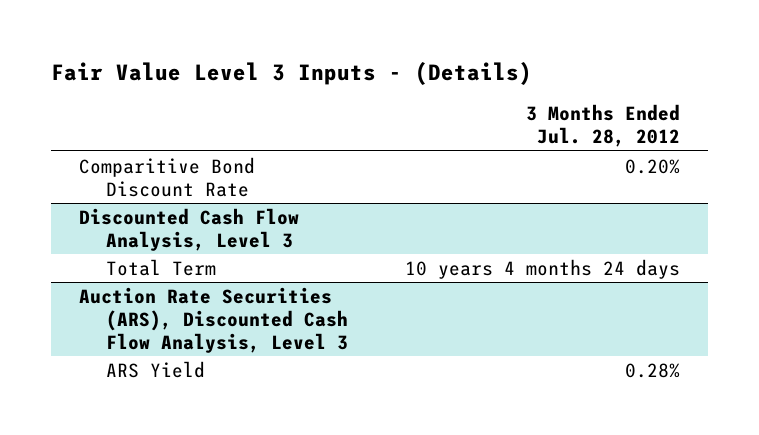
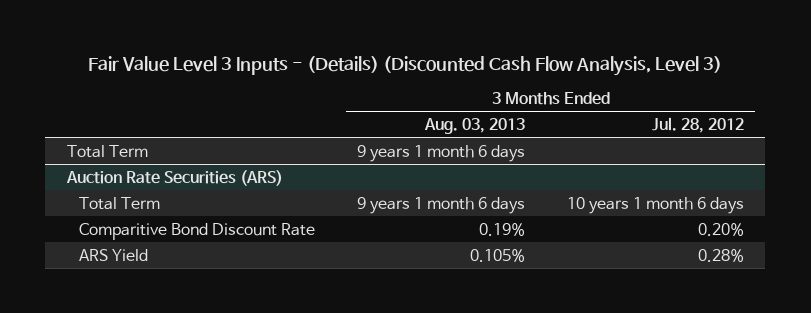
[50,62,532,86] Fair Value Level 3 Inputs - (Details) -> [88,56,723,77] Fair Value Level 3 Inputs - (Details) (Discounted Cash Flow Analysis, Level 3)
none -> [423,118,525,135] Aug. 03, 2013
none -> [66,144,148,158] Total Term
none -> [65,169,283,186] Auction Rate Securities (ARS)
none -> [78,196,160,210] Total Term
[79,207,300,251] Discounted Cash Flow Analysis, Level 3 -> none
[106,258,217,276] Total Term -> none
[79,286,349,353] Auction Rate Securities (ARS), Discounted Cash Flow Analysis, Level 3 -> none

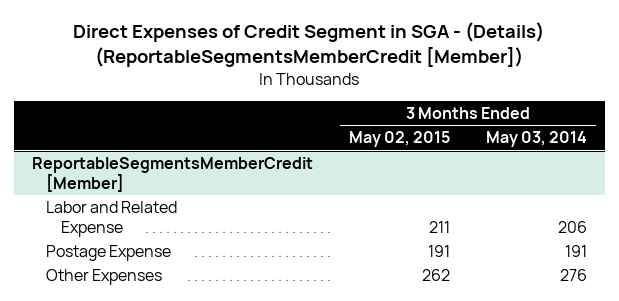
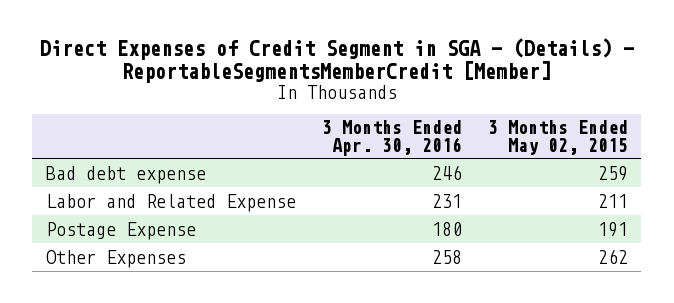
[73,22,545,68] Direct Expenses of Credit Segment in SGA - (Details) (ReportableSegmentsMemberCredit [Member]) -> [39,37,634,83] Direct Expenses of Credit Segment in SGA - (Details) - ReportableSegmentsMemberCredit [Member]
[486,131,588,148] May 03, 2014 -> none
none -> [321,120,462,156] 3 Months Ended Apr. 30, 2016
[31,157,313,192] ReportableSegmentsMemberCredit [Member] -> none
none -> [45,165,206,184] Bad debt expense

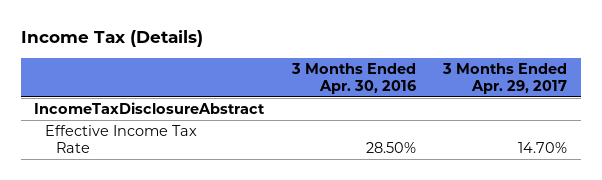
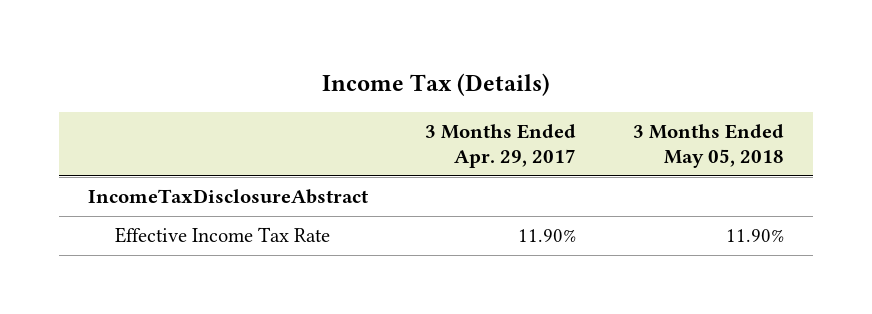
[290,63,416,95] 3 Months Ended Apr. 30, 2016 -> none
none -> [632,124,784,168] 3 Months Ended May 05, 2018
[518,141,568,153] 14.70% -> [517,229,576,243] 11.90%

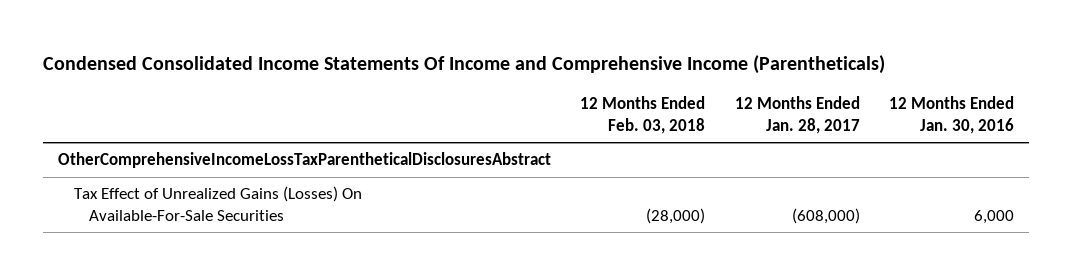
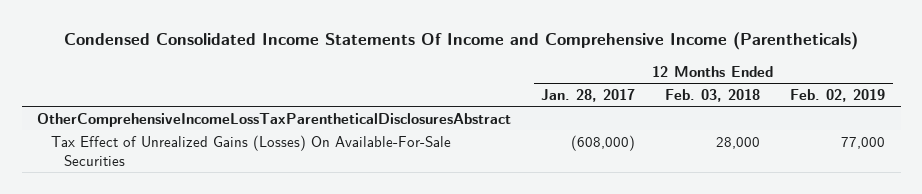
[888,96,1014,134] 12 Months Ended Jan. 30, 2016 -> none
none -> [790,88,886,102] Feb. 02, 2019
[646,208,706,225] (28,000) -> [716,136,761,149] 28,000

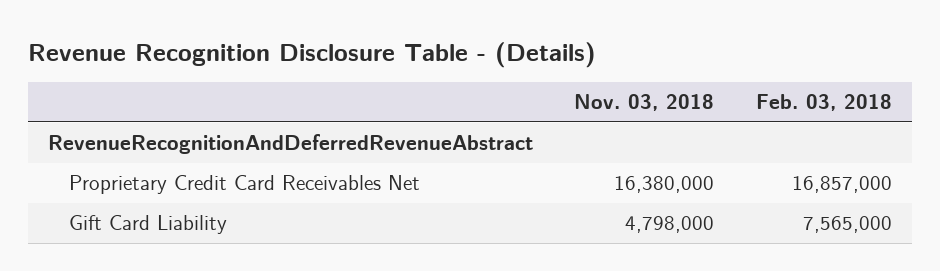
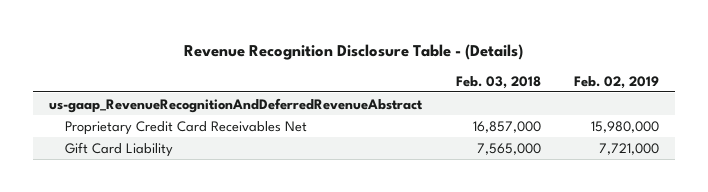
[574,94,715,112] Nov. 03, 2018 -> none
none -> [573,75,659,89] Feb. 02, 2019
[48,134,534,155] RevenueRecognitionAndDeferredRevenueAbstract -> [49,97,424,113] us-gaap_RevenueRecognitionAndDeferredRevenueAbstract

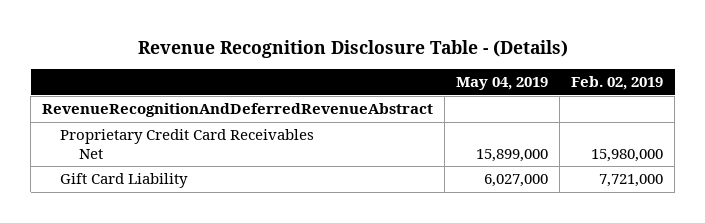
[455,75,541,89] Feb. 03, 2018 -> none
none -> [456,77,549,91] May 04, 2019
[49,97,424,113] us-gaap_RevenueRecognitionAndDeferredRevenueAbstract -> [42,103,434,118] RevenueRecognitionAndDeferredRevenueAbstract

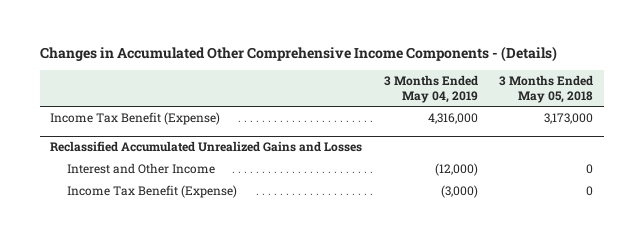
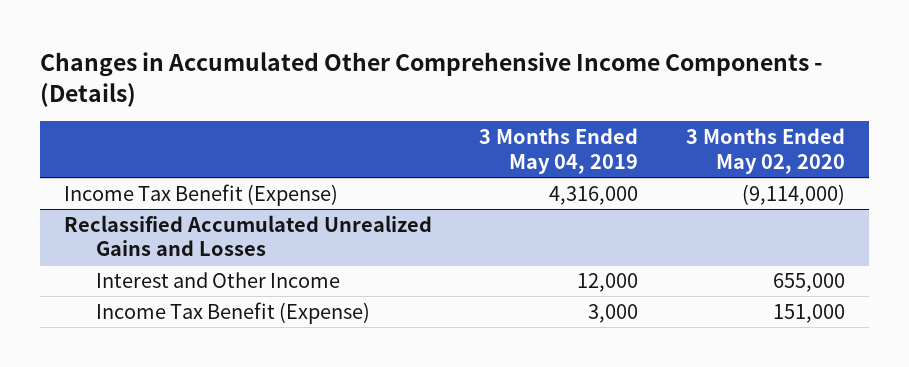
[499,75,594,103] 3 Months Ended May 05, 2018 -> none
none -> [685,128,845,174] 3 Months Ended May 02, 2020
[434,163,478,177] (12,000) -> [577,272,639,292] 12,000
[440,185,478,199] (3,000) -> [588,303,639,323] 3,000

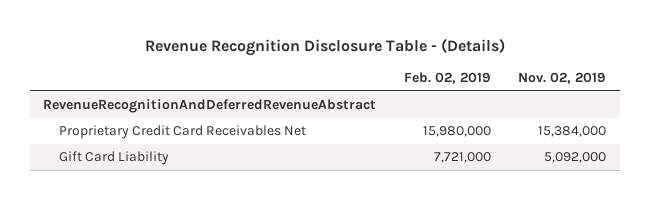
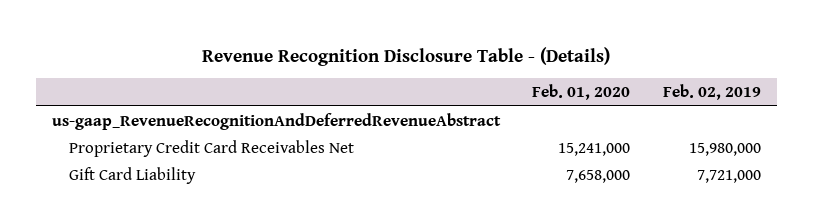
[518,72,607,85] Nov. 02, 2019 -> none
none -> [532,84,631,101] Feb. 01, 2020
[43,99,377,114] RevenueRecognitionAndDeferredRevenueAbstract -> [52,112,502,130] us-gaap_RevenueRecognitionAndDeferredRevenueAbstract

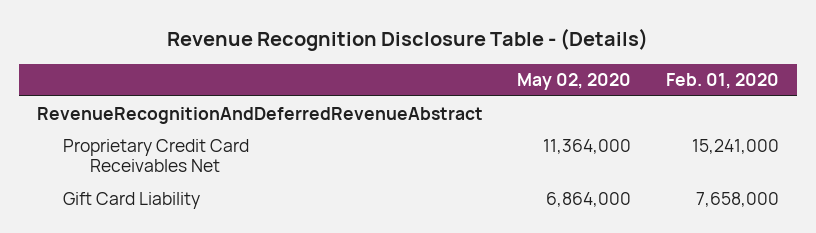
[662,84,761,101] Feb. 02, 2019 -> none
none -> [517,73,632,91] May 02, 2020
[52,112,502,130] us-gaap_RevenueRecognitionAndDeferredRevenueAbstract -> [36,106,483,124] RevenueRecognitionAndDeferredRevenueAbstract

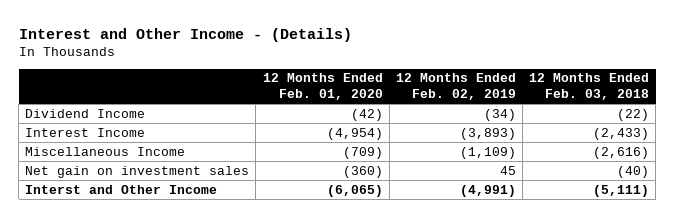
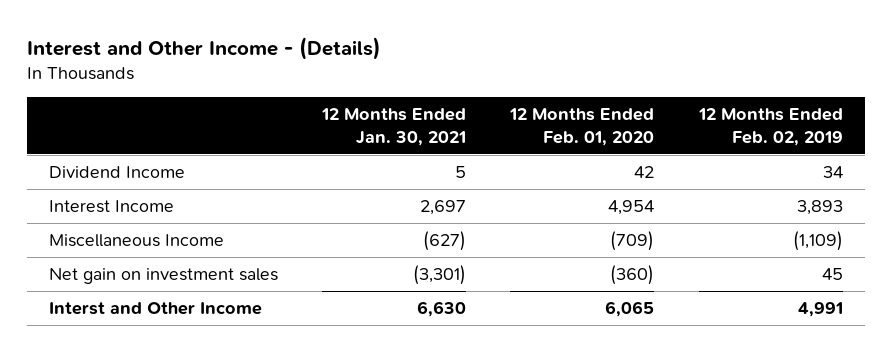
[529,73,650,100] 12 Months Ended Feb. 03, 2018 -> none
none -> [321,108,467,146] 12 Months Ended Jan. 30, 2021
[350,108,383,121] (42) -> [634,166,655,179] 42
[483,108,516,121] (34) -> [822,166,843,179] 34
[326,127,383,140] (4,954) -> [608,200,655,216] 4,954
[459,127,516,140] (3,893) -> [796,200,843,216] 3,893
[326,184,383,197] (6,065) -> [605,301,655,318] 6,065
[459,184,516,197] (4,991) -> [797,302,843,318] 4,991

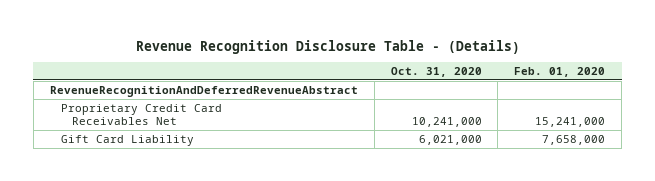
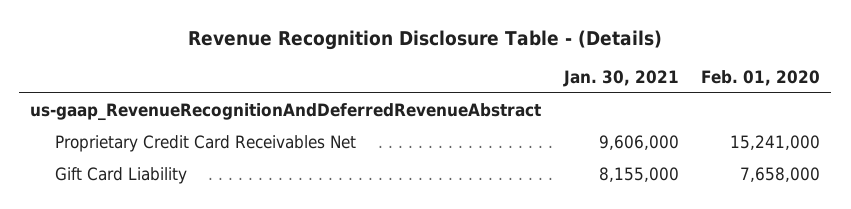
[390,66,482,77] Oct. 31, 2020 -> none
none -> [562,69,679,87] Jan. 30, 2021
[49,85,358,97] RevenueRecognitionAndDeferredRevenueAbstract -> [30,102,542,121] us-gaap_RevenueRecognitionAndDeferredRevenueAbstract

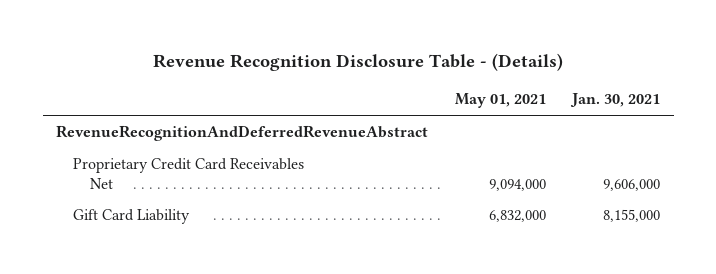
[701,69,821,86] Feb. 01, 2020 -> none
none -> [454,93,546,109] May 01, 2021
[30,102,542,121] us-gaap_RevenueRecognitionAndDeferredRevenueAbstract -> [55,125,428,142] RevenueRecognitionAndDeferredRevenueAbstract

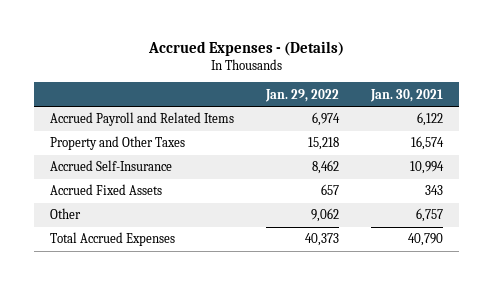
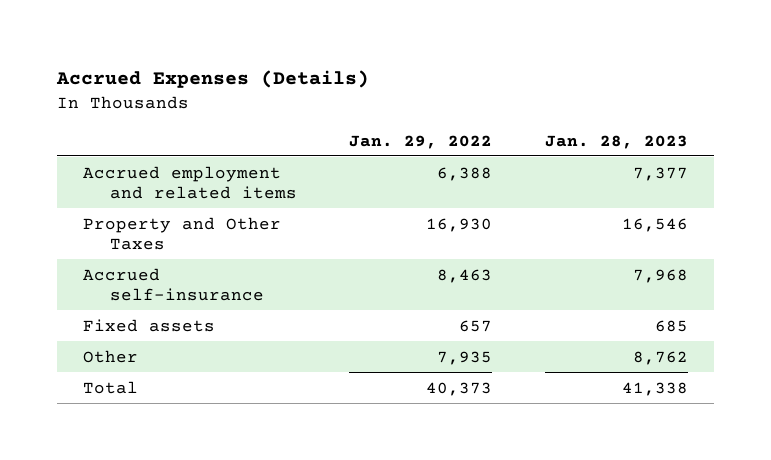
[147,41,344,57] Accrued Expenses - (Details) -> [55,69,369,88] Accrued Expenses (Details)
[370,88,444,102] Jan. 30, 2021 -> none
none -> [544,134,688,149] Jan. 28, 2023
[49,112,234,127] Accrued Payroll and Related Items -> [82,165,297,200] Accrued employment and related items
[312,112,341,127] 6,974 -> [437,166,493,181] 6,388
[308,137,340,151] 15,218 -> [426,217,493,232] 16,930
[49,160,172,172] Accrued Self-Insurance -> [82,267,264,302] Accrued self-insurance
[312,160,340,175] 8,462 -> [437,268,493,283] 8,463
[49,184,162,196] Accrued Fixed Assets -> [82,318,215,332] Fixed assets
[311,208,340,223] 9,062 -> [437,350,493,365] 7,935
[49,232,175,247] Total Accrued Expenses -> [82,380,138,394] Total

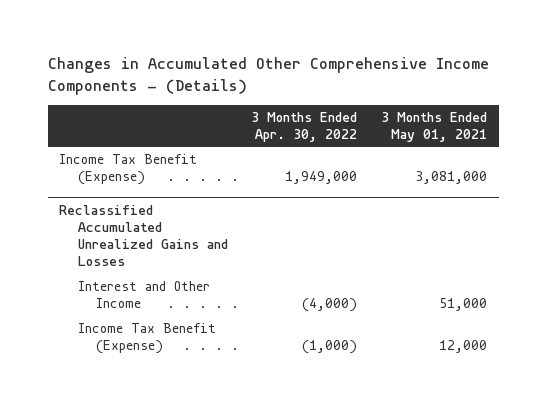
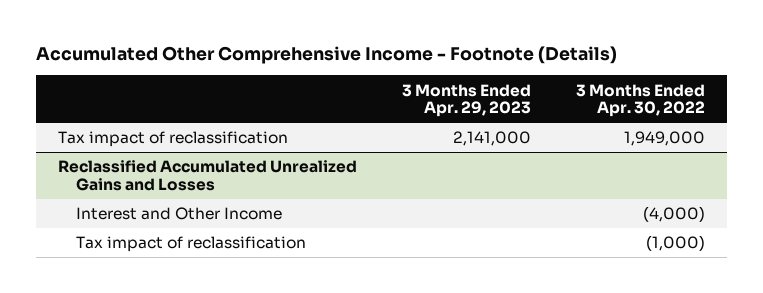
[47,57,489,95] Changes in Accumulated Other Comprehensive Income Components - (Details) -> [36,46,618,65] Accumulated Other Comprehensive Income - Footnote (Details)
[380,111,487,142] 3 Months Ended May 01, 2021 -> none
none -> [401,83,531,118] 3 Months Ended Apr. 29, 2023
[59,153,198,186] Income Tax Benefit (Expense) -> [58,131,289,148] Tax impact of reclassification
[77,322,216,355] Income Tax Benefit (Expense) -> [75,236,306,253] Tax impact of reclassification

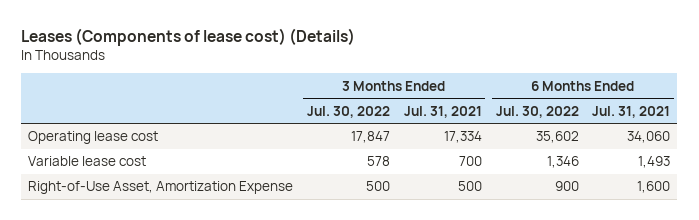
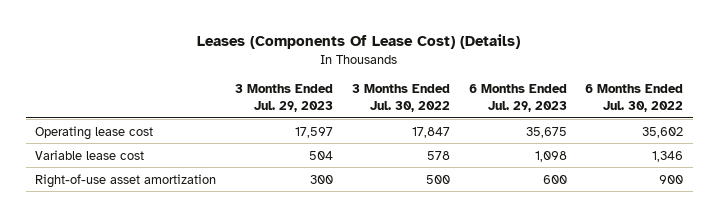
[21,27,356,46] Leases (Components of lease cost) (Details) -> [197,34,521,50] Leases (Components Of Lease Cost) (Details)
[403,105,482,118] Jul. 31, 2021 -> none
[592,105,671,118] Jul. 31, 2021 -> none
none -> [235,84,334,112] 3 Months Ended Jul. 29, 2023
none -> [468,84,567,112] 6 Months Ended Jul. 29, 2023
[28,181,294,195] Right-of-Use Asset, Amortization Expense -> [35,173,217,188] Right-of-use asset amortization

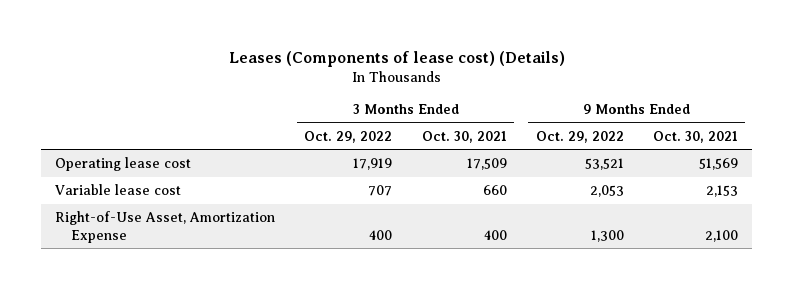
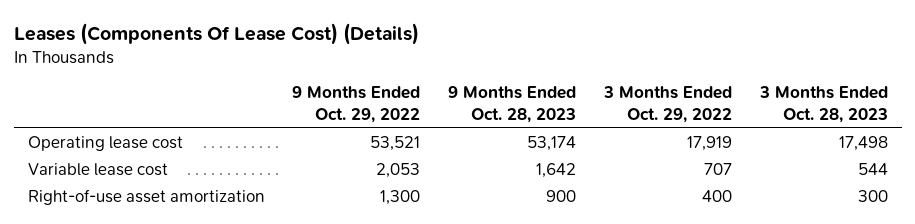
[228,50,565,67] Leases (Components of lease cost) (Details) -> [13,22,419,45] Leases (Components Of Lease Cost) (Details)
[421,130,507,143] Oct. 30, 2021 -> none
[652,130,738,143] Oct. 30, 2021 -> none
none -> [448,86,577,124] 9 Months Ended Oct. 28, 2023
none -> [758,86,888,124] 3 Months Ended Oct. 28, 2023
[55,211,276,243] Right-of-Use Asset, Amortization Expense -> [27,189,265,206] Right-of-use asset amortization

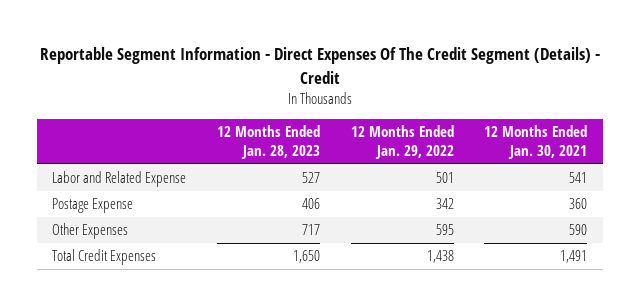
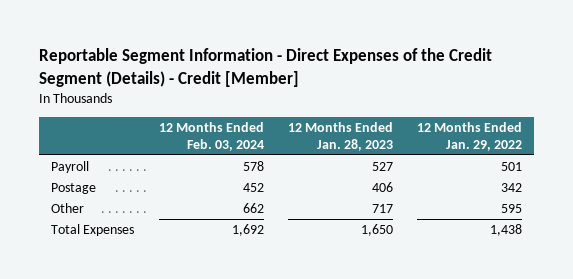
[39,47,600,84] Reportable Segment Information - Direct Expenses Of The Credit Segment (Details) - Credit -> [39,48,493,87] Reportable Segment Information - Direct Expenses of the Credit Segment (Details) - Credit [Member]
[484,125,588,160] 12 Months Ended Jan. 30, 2021 -> none
none -> [158,122,264,152] 12 Months Ended Feb. 03, 2024
[52,171,187,188] Labor and Related Expense -> [51,161,90,174] Payroll
[52,198,134,214] Postage Expense -> [51,183,97,195] Postage
[52,223,129,240] Other Expenses -> [51,203,85,214] Other
[52,249,157,266] Total Credit Expenses -> [51,224,135,237] Total Expenses

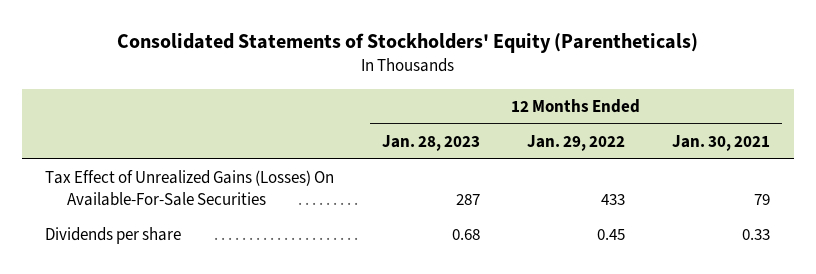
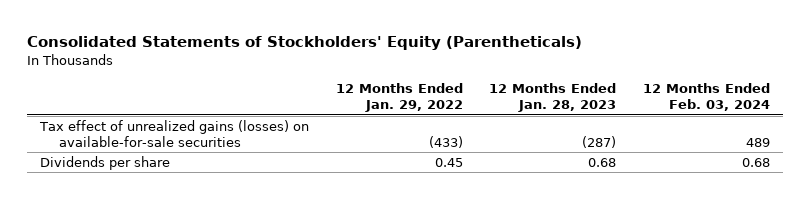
[672,134,771,151] Jan. 30, 2021 -> none
none -> [642,83,770,112] 12 Months Ended Feb. 03, 2024
[45,170,335,207] Tax Effect of Unrealized Gains (Losses) On Available-For-Sale Securities -> [38,119,309,148] Tax effect of unrealized gains (losses) on available-for-sale securities
[455,194,480,206] 287 -> [582,136,617,149] (287)
[600,194,625,206] 433 -> [428,136,463,149] (433)

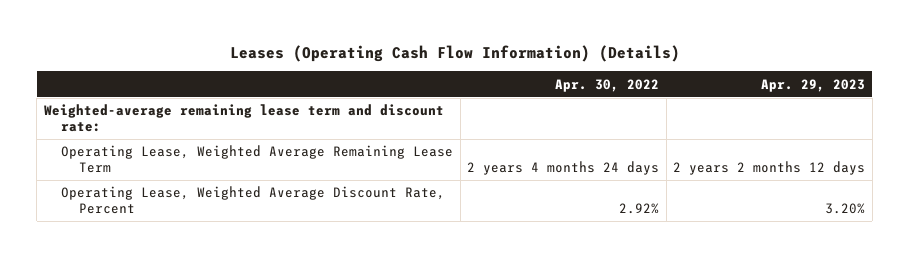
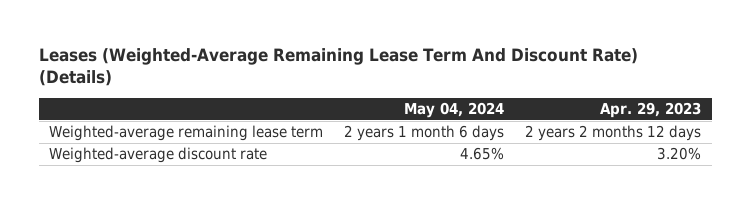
[229,44,680,62] Leases (Operating Cash Flow Information) (Details) -> [38,47,638,87] Leases (Weighted-Average Remaining Lease Term And Discount Rate) (Details)
[555,78,660,92] Apr. 30, 2022 -> none
none -> [404,102,505,119] May 04, 2024
[43,104,444,132] Weighted-average remaining lease term and discount rate: -> none
[61,145,454,173] Operating Lease, Weighted Average Remaining Lease Term -> [49,125,324,142] Weighted-average remaining lease term
[61,186,446,214] Operating Lease, Weighted Average Discount Rate, Percent -> [49,147,268,164] Weighted-average discount rate

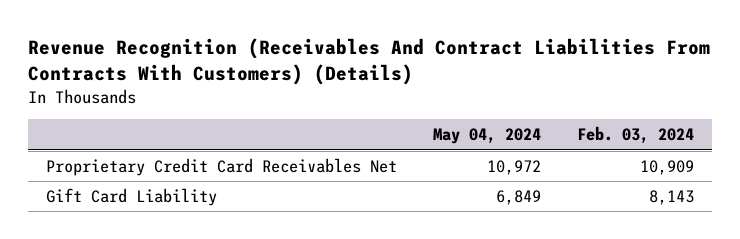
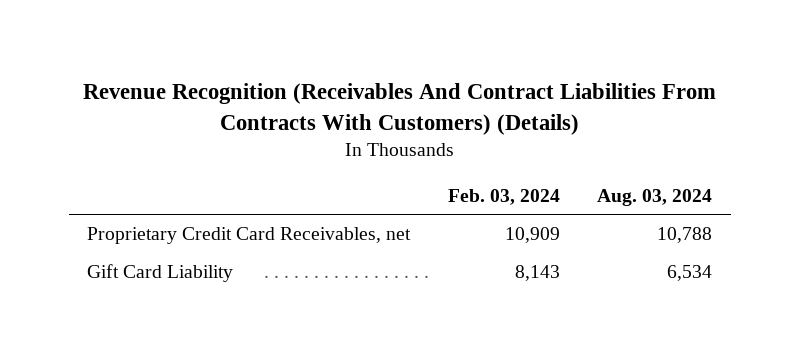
[433,128,542,145] May 04, 2024 -> none
none -> [597,188,713,206] Aug. 03, 2024
[46,158,398,177] Proprietary Credit Card Receivables Net -> [87,227,412,245] Proprietary Credit Card Receivables, net

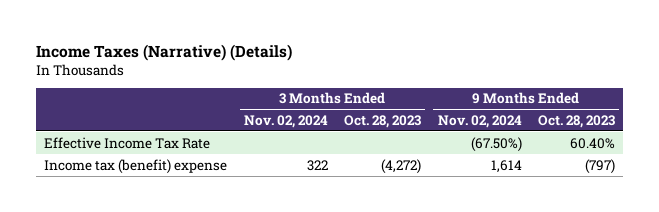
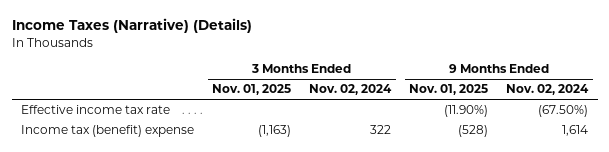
[344,114,422,128] Oct. 28, 2023 -> none
[538,114,616,128] Oct. 28, 2023 -> none
none -> [212,84,292,96] Nov. 01, 2025
none -> [409,84,489,96] Nov. 01, 2025
[44,136,211,149] Effective Income Tax Rate -> [20,105,170,115] Effective income tax rate

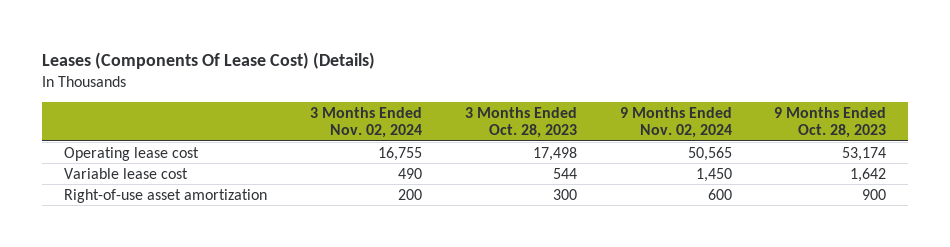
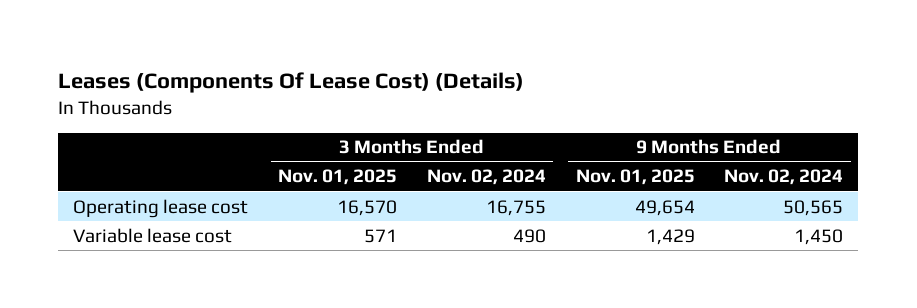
[464,106,577,139] 3 Months Ended Oct. 28, 2023 -> none
[774,106,887,139] 9 Months Ended Oct. 28, 2023 -> none
none -> [278,169,398,186] Nov. 01, 2025
none -> [575,169,695,186] Nov. 01, 2025
[63,188,267,203] Right-of-use asset amortization -> none

